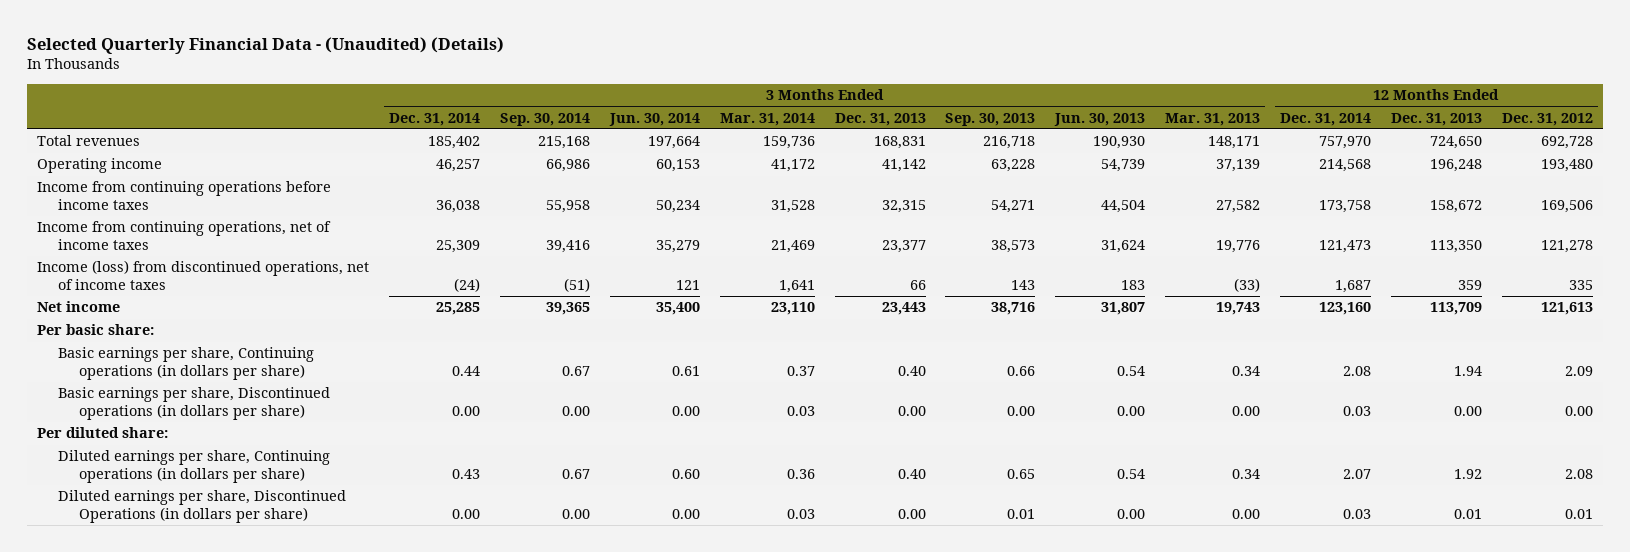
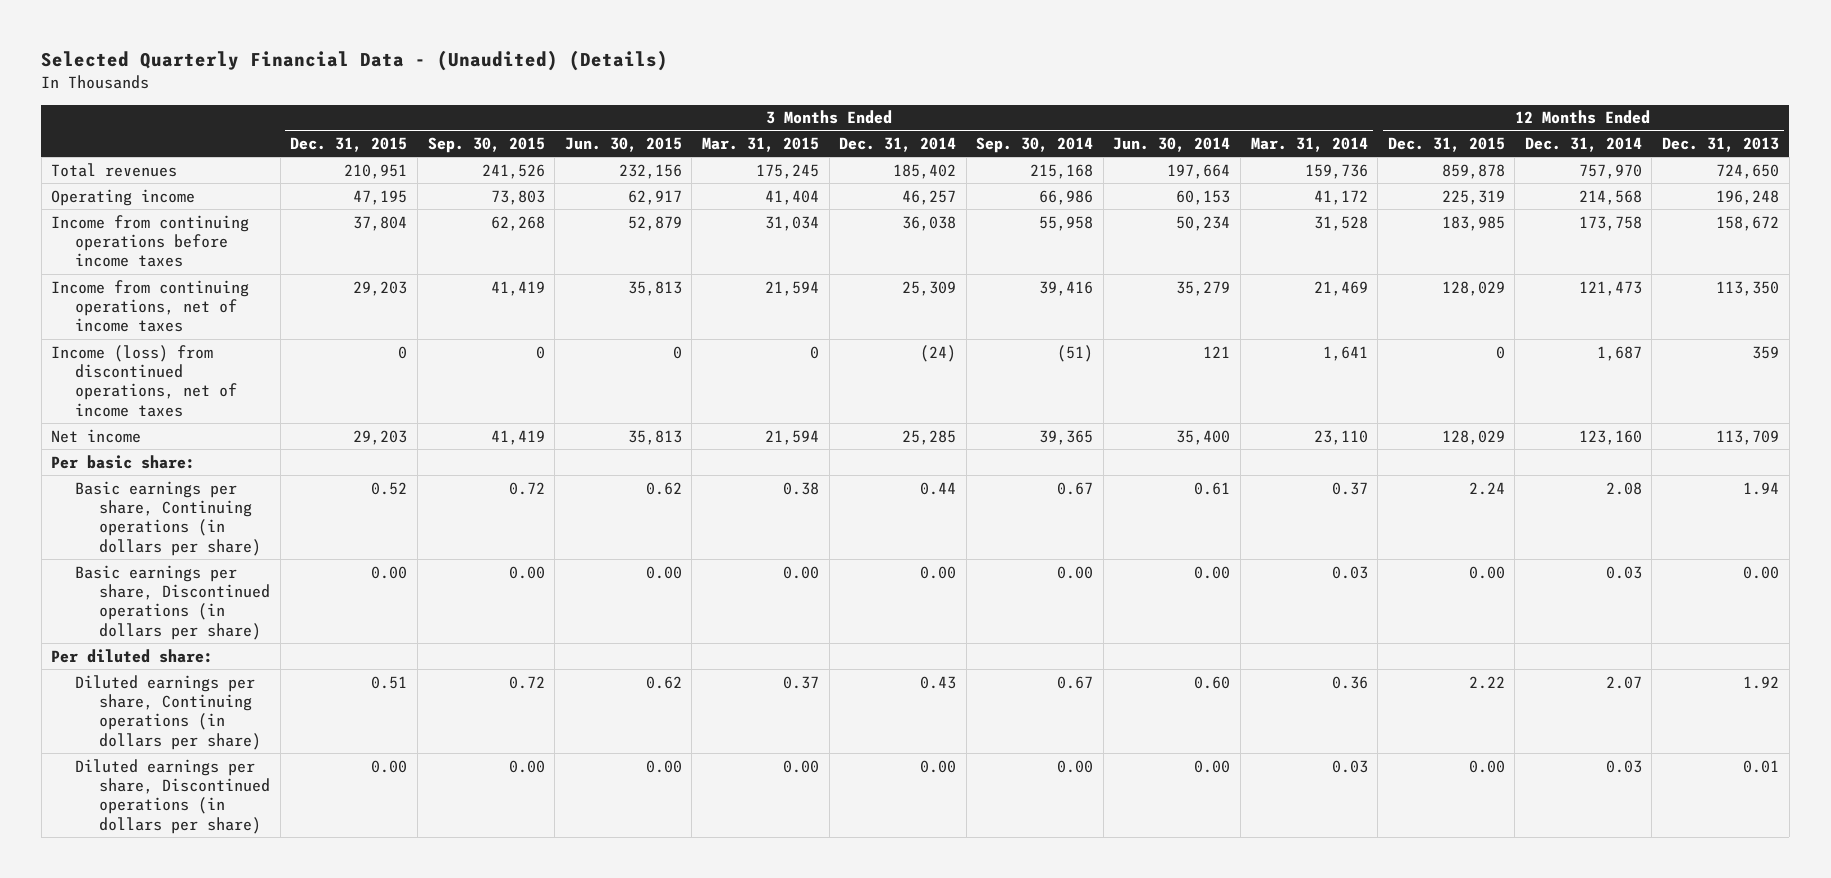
[834,112,926,126] Dec. 31, 2013 -> none
[945,112,1036,126] Sep. 30, 2013 -> none
[1054,112,1146,126] Jun. 30, 2013 -> none
[1165,112,1261,126] Mar. 31, 2013 -> none
[1501,112,1593,126] Dec. 31, 2012 -> none
none -> [290,136,408,152] Dec. 31, 2015
none -> [427,136,545,153] Sep. 30, 2015
none -> [564,136,682,152] Jun. 30, 2015
none -> [701,136,819,152] Mar. 31, 2015
none -> [1387,136,1505,152] Dec. 31, 2015
[57,490,346,523] Diluted earnings per share, Discontinued Operations (in dollars per share) -> [75,758,271,834] Diluted earnings per share, Discontinued operations (in dollars per share)

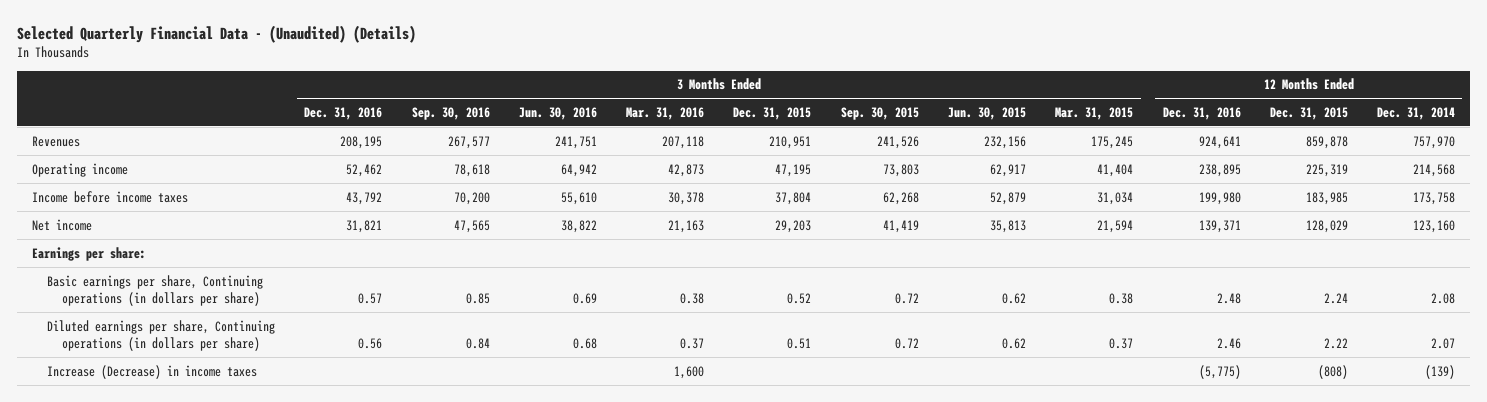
[839,136,957,152] Dec. 31, 2014 -> none
[976,136,1094,153] Sep. 30, 2014 -> none
[1113,136,1231,152] Jun. 30, 2014 -> none
[1250,136,1368,152] Mar. 31, 2014 -> none
[1662,136,1780,152] Dec. 31, 2013 -> none
none -> [304,107,383,121] Dec. 31, 2016
none -> [411,107,490,121] Sep. 30, 2016
none -> [518,107,597,121] Jun. 30, 2016
none -> [626,107,705,121] Mar. 31, 2016
none -> [1162,107,1241,121] Dec. 31, 2016
[51,162,178,177] Total revenues -> [32,135,81,147] Revenues
[51,279,250,333] Income from continuing operations, net of income taxes -> none
[51,344,238,417] Income (loss) from discontinued operations, net of income taxes -> none
[51,214,250,268] Income from continuing operations before income taxes -> [32,190,189,203] Income before income taxes
[51,454,196,469] Per basic share: -> [32,246,147,261] Earnings per share:
[75,564,271,640] Basic earnings per share, Discontinued operations (in dollars per share) -> none
[51,648,214,663] Per diluted share: -> none
[75,758,271,834] Diluted earnings per share, Discontinued operations (in dollars per share) -> none
none -> [47,364,258,379] Increase (Decrease) in income taxes

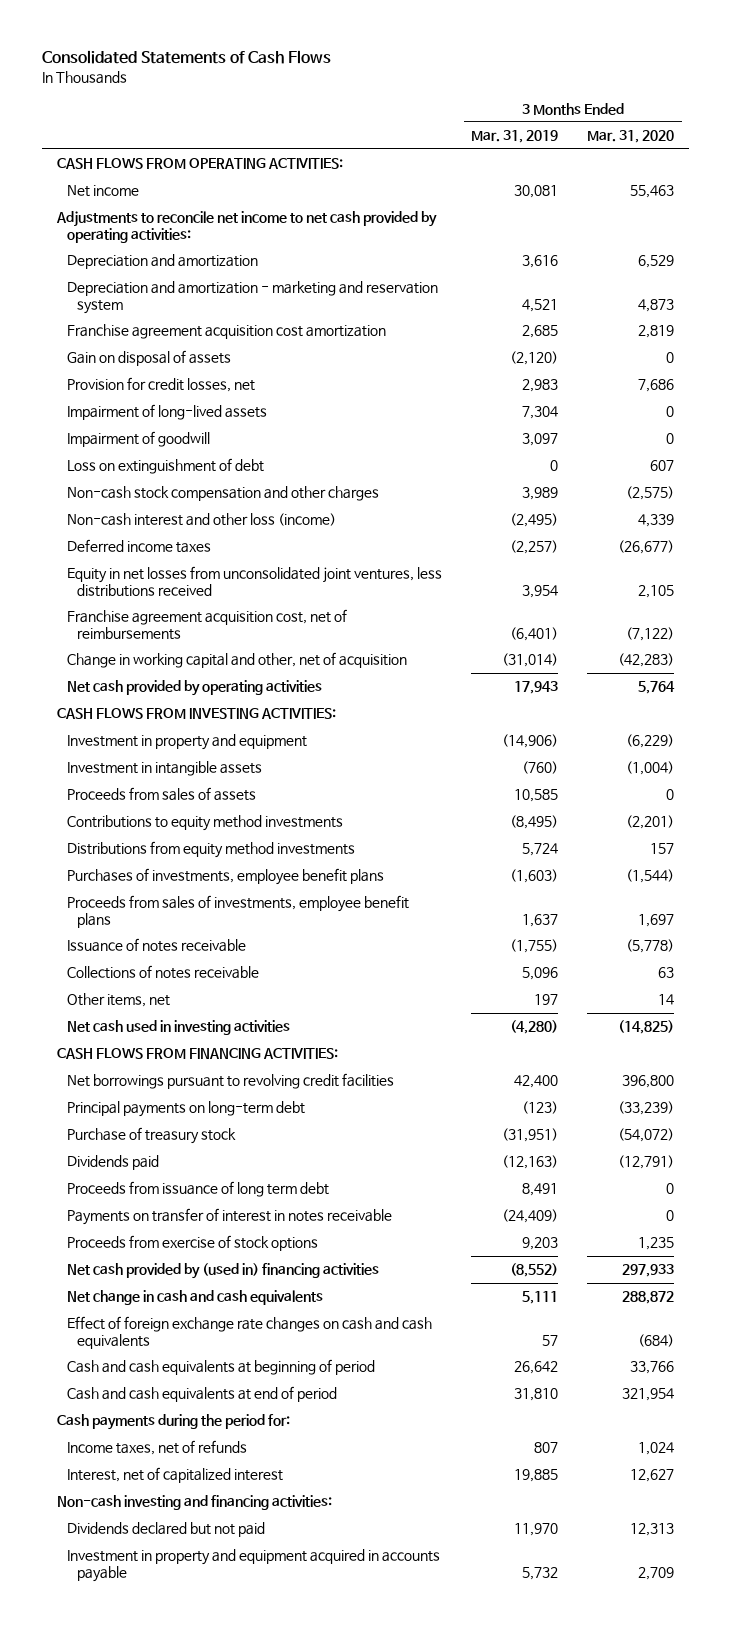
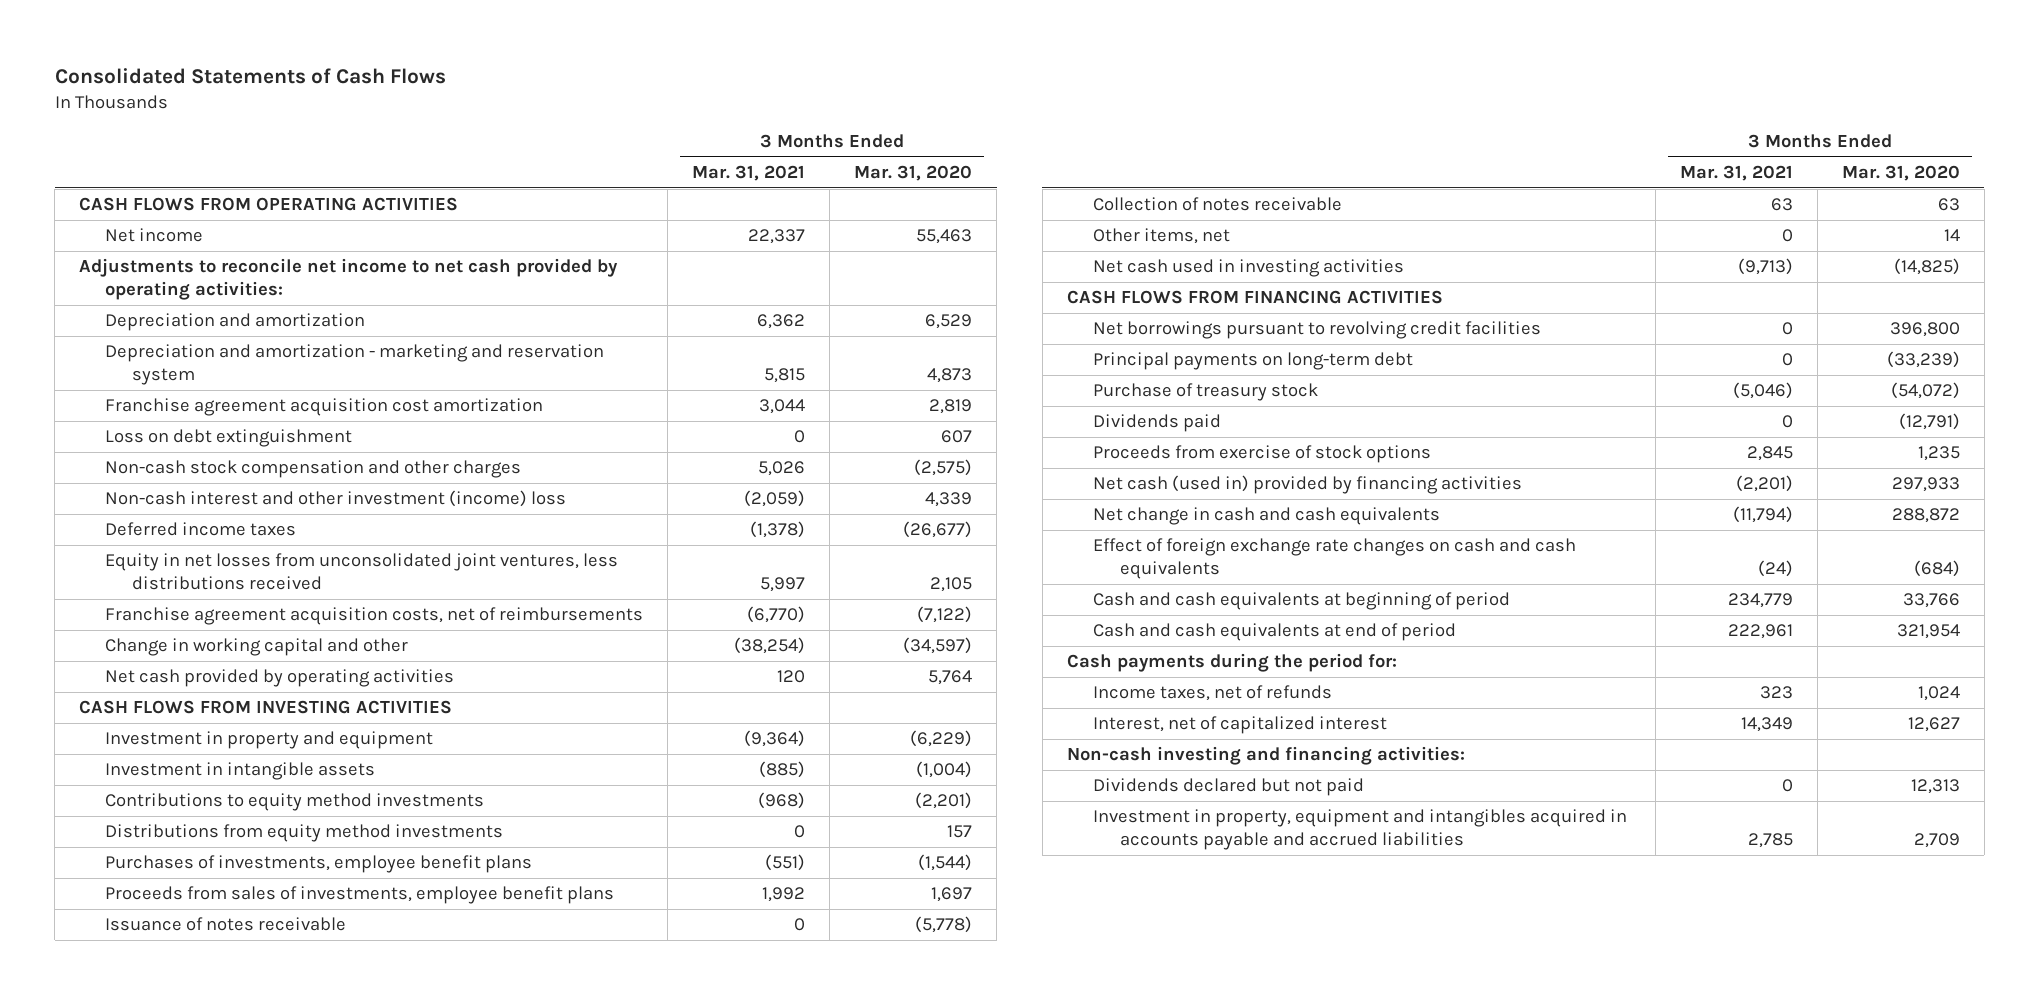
[471,130,559,144] Mar. 31, 2019 -> none
none -> [692,165,806,182] Mar. 31, 2021
[56,158,343,170] CASH FLOWS FROM OPERATING ACTIVITIES: -> [79,197,459,212] CASH FLOWS FROM OPERATING ACTIVITIES
[66,350,231,367] Gain on disposal of assets -> none
[66,377,255,393] Provision for credit losses, net -> none
[66,404,267,421] Impairment of long-lived assets -> none
[66,431,210,448] Impairment of goodwill -> none
[66,458,264,475] Loss on extinguishment of debt -> [105,429,353,448] Loss on debt extinguishment
[66,513,336,527] Non-cash interest and other loss (income) -> [105,490,567,508] Non-cash interest and other investment (income) loss
[66,609,347,640] Franchise agreement acquisition cost, net of reimbursements -> [105,607,644,626] Franchise agreement acquisition costs, net of reimbursements
[66,652,407,669] Change in working capital and other, net of acquisition -> [105,638,409,657] Change in working capital and other
[618,653,675,668] (42,283) -> [903,637,973,655] (34,597)
[56,708,336,720] CASH FLOWS FROM INVESTING ACTIVITIES: -> [79,700,453,715] CASH FLOWS FROM INVESTING ACTIVITIES
[66,787,256,802] Proceeds from sales of assets -> none
[66,965,259,980] Collections of notes receivable -> [1093,197,1343,212] Collection of notes receivable
[56,1048,338,1060] CASH FLOWS FROM FINANCING ACTIVITIES: -> [1066,290,1443,305] CASH FLOWS FROM FINANCING ACTIVITIES
[66,1181,329,1198] Proceeds from issuance of long term debt -> none
[66,1208,392,1226] Payments on transfer of interest in notes receivable -> none
[66,1263,379,1280] Net cash provided by (used in) financing activities -> [1093,475,1523,495] Net cash (used in) provided by financing activities
[66,1549,440,1582] Investment in property and equipment acquired in accounts payable -> [1093,809,1628,851] Investment in property, equipment and intangibles acquired in accounts payable and accrued liabilities

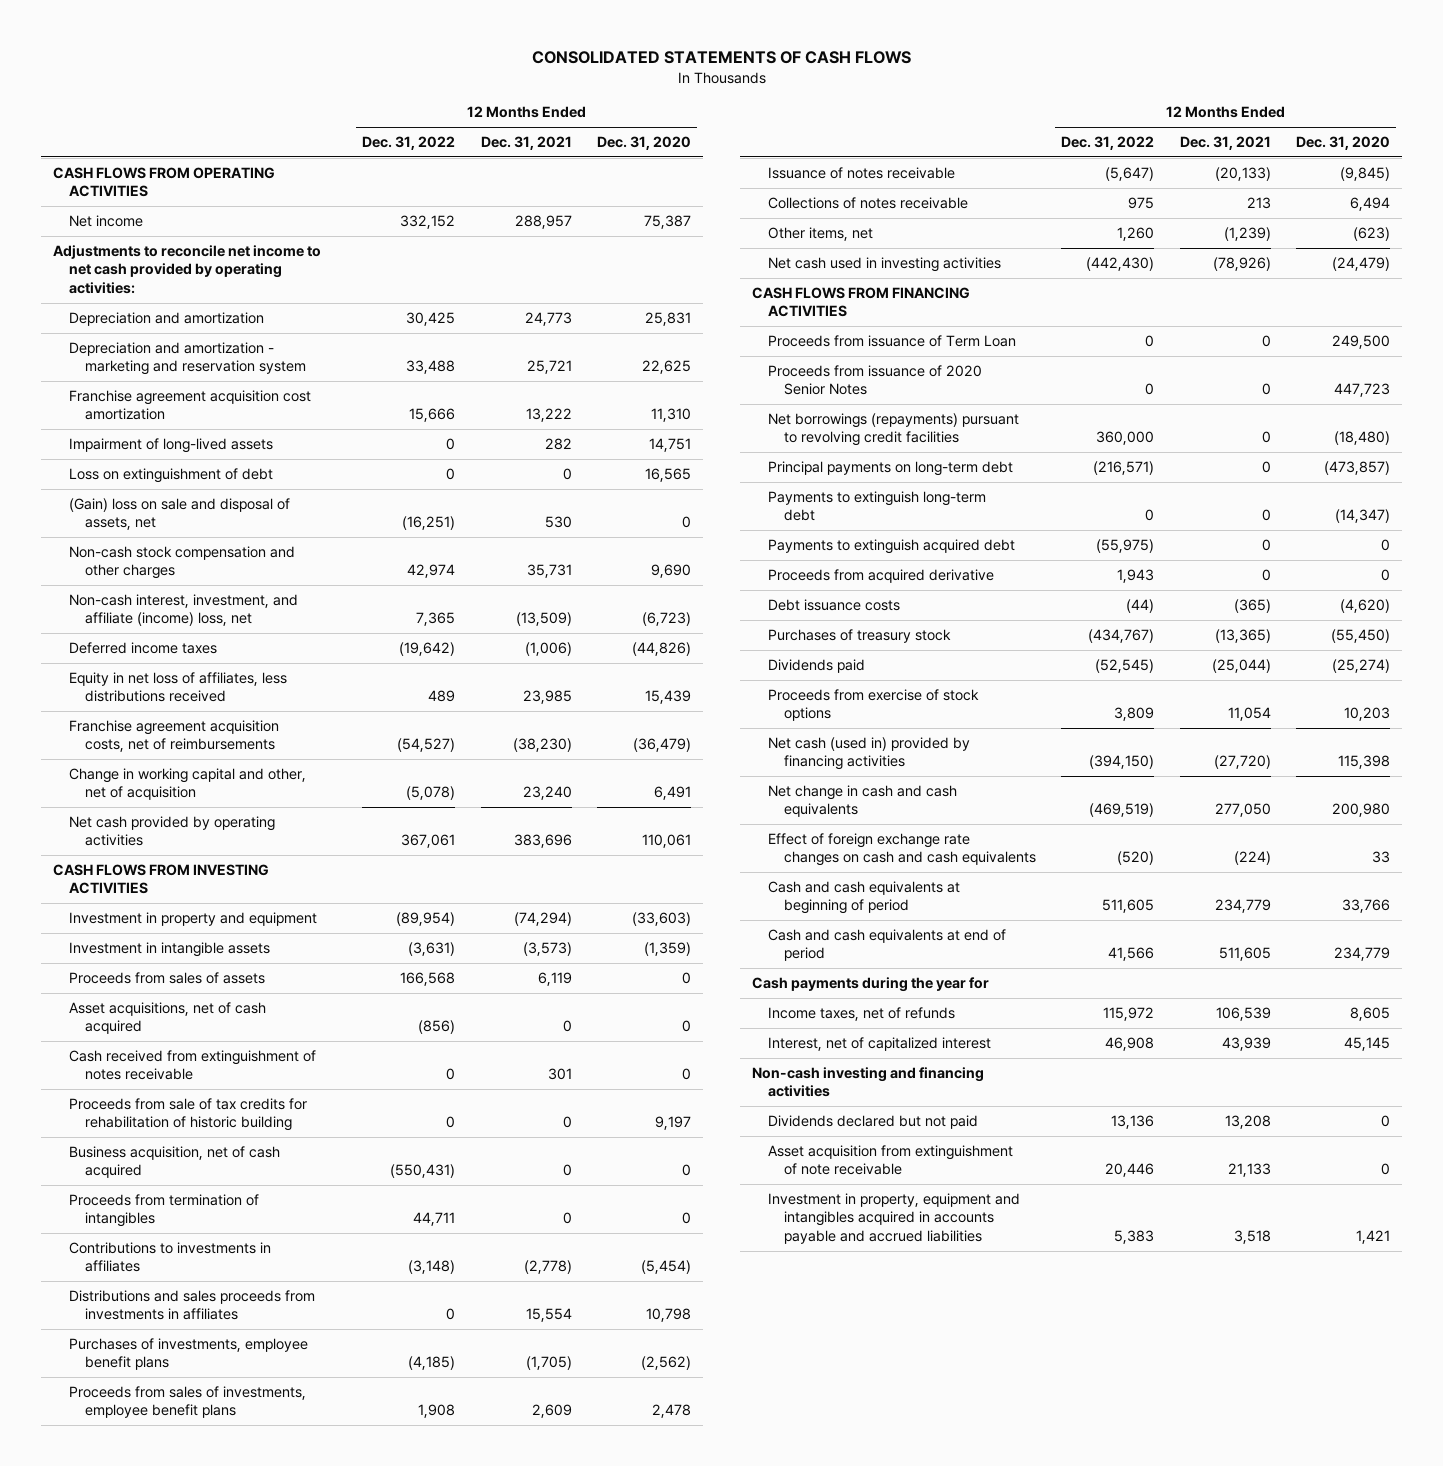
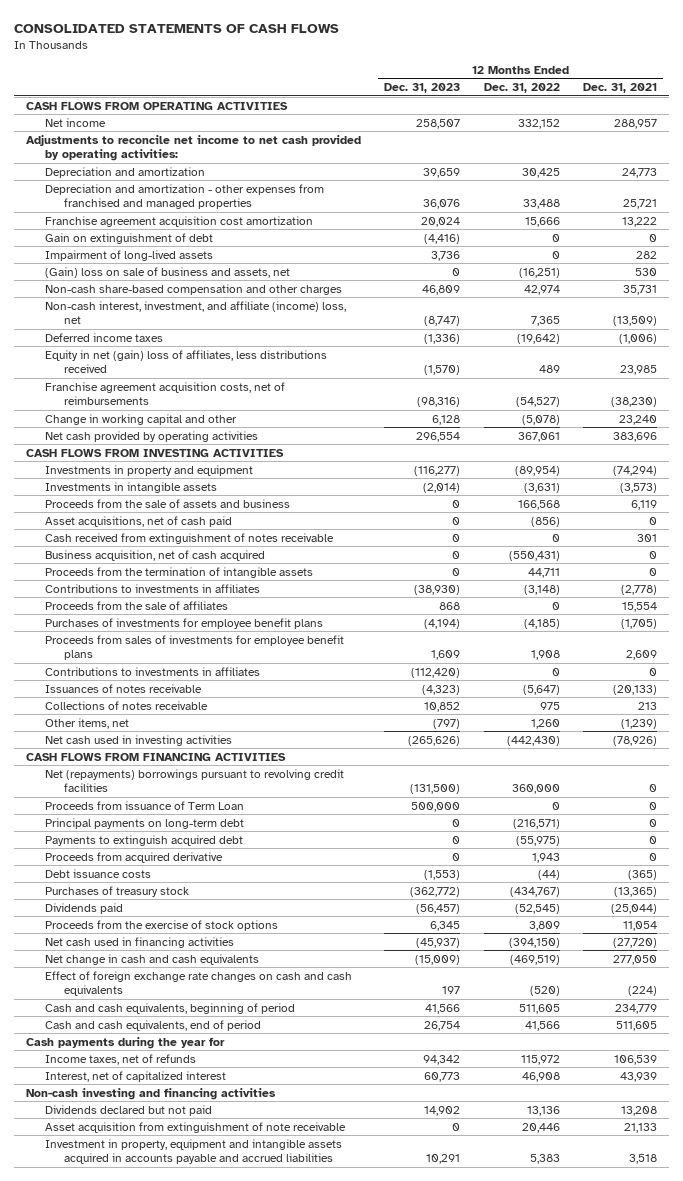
[596,135,691,150] Dec. 31, 2020 -> none
none -> [384,83,461,94] Dec. 31, 2023
[69,341,307,376] Depreciation and amortization - marketing and reservation system -> [44,183,324,209] Depreciation and amortization - other expenses from franchised and managed properties
none -> [44,232,213,244] Gain on extinguishment of debt
[69,467,274,483] Loss on extinguishment of debt -> none
[69,497,291,531] (Gain) loss on sale and disposal of assets, net -> [44,266,290,278] (Gain) loss on sale of business and assets, net
[69,545,296,580] Non-cash stock compensation and other charges -> [44,283,342,295] Non-cash share-based compensation and other charges
[69,671,288,703] Equity in net loss of affiliates, less distributions received -> [44,349,327,373] Equity in net (gain) loss of affiliates, less distributions received
[69,767,307,801] Change in working capital and other, net of acquisition -> [44,413,237,425] Change in working capital and other
[69,911,318,926] Investment in property and equipment -> [44,464,253,476] Investments in property and equipment
[69,941,271,957] Investment in intangible assets -> [44,481,217,493] Investments in intangible assets
[69,971,266,984] Proceeds from sales of assets -> [44,498,290,508] Proceeds from the sale of assets and business
[69,1001,267,1035] Asset acquisitions, net of cash acquired -> [44,515,232,527] Asset acquisitions, net of cash paid
[69,1097,308,1132] Proceeds from sale of tax credits for rehabilitation of historic building -> none
[69,1193,260,1228] Proceeds from termination of intangibles -> [44,566,313,578] Proceeds from the termination of intangible assets
[69,1289,316,1321] Distributions and sales proceeds from investments in affiliates -> [44,600,228,610] Proceeds from the sale of affiliates
[69,1337,309,1371] Purchases of investments, employee benefit plans -> [44,617,323,629] Purchases of investments for employee benefit plans
[69,1385,307,1419] Proceeds from sales of investments, employee benefit plans -> [44,634,344,660] Proceeds from sales of investments for employee benefit plans
none -> [44,666,260,676] Contributions to investments in affiliates
[768,166,956,179] Issuance of notes receivable -> [44,683,202,693] Issuances of notes receivable
none -> [44,768,344,792] Net (repayments) borrowings pursuant to revolving credit facilities
[768,364,983,396] Proceeds from issuance of 2020 Senior Notes -> none
[768,412,1020,447] Net borrowings (repayments) pursuant to revolving credit facilities -> none
[768,490,987,522] Payments to extinguish long-term debt -> none
[768,688,980,722] Proceeds from exercise of stock options -> [44,919,278,931] Proceeds from the exercise of stock options
[768,736,971,771] Net cash (used in) provided by financing activities -> [44,936,234,948] Net cash used in financing activities
[768,880,961,915] Cash and cash equivalents at beginning of period -> [44,1002,295,1014] Cash and cash equivalents, beginning of period
[768,928,1007,962] Cash and cash equivalents at end of period -> [44,1019,261,1031] Cash and cash equivalents, end of period
[768,1192,1021,1245] Investment in property, equipment and intangibles acquired in accounts payable and accrued liabilities -> [44,1138,342,1164] Investment in property, equipment and intangible assets acquired in accounts payable and accrued liabilities

